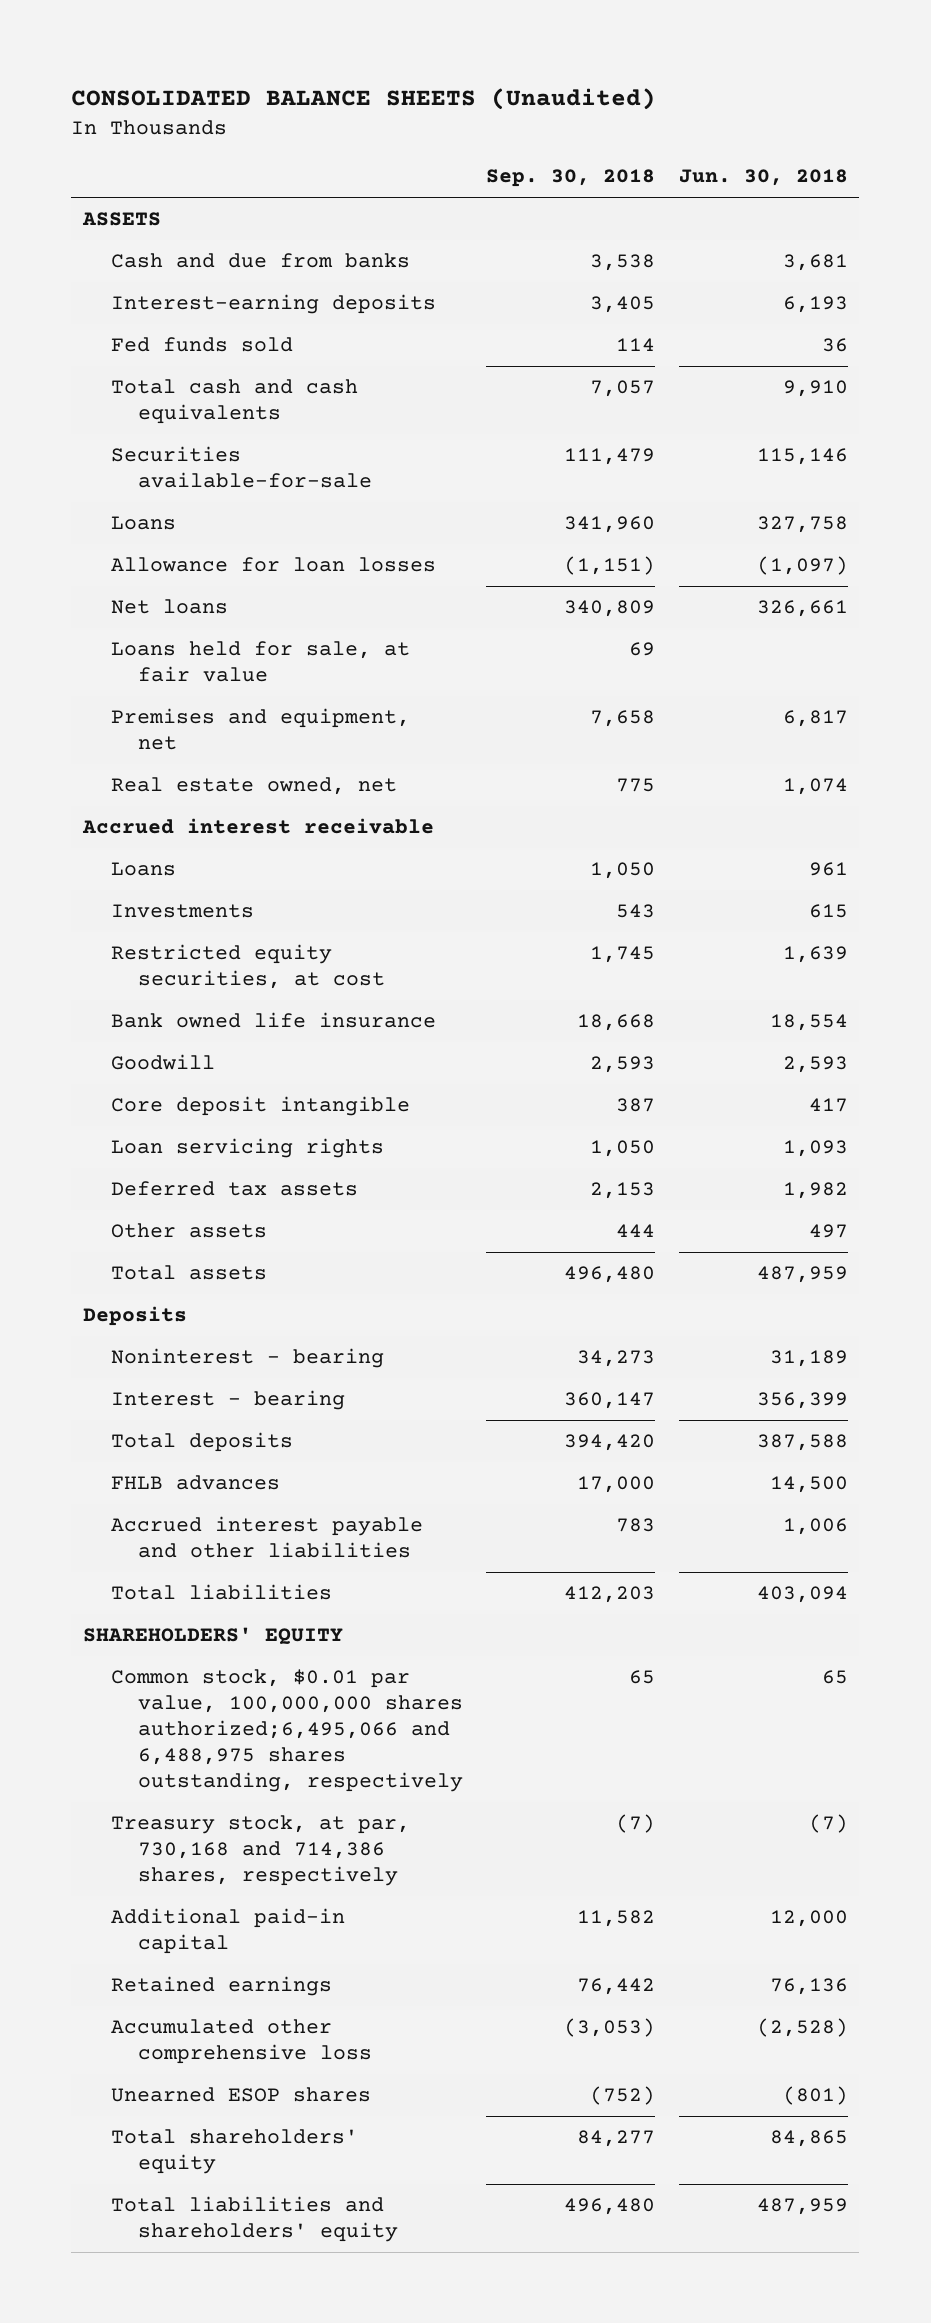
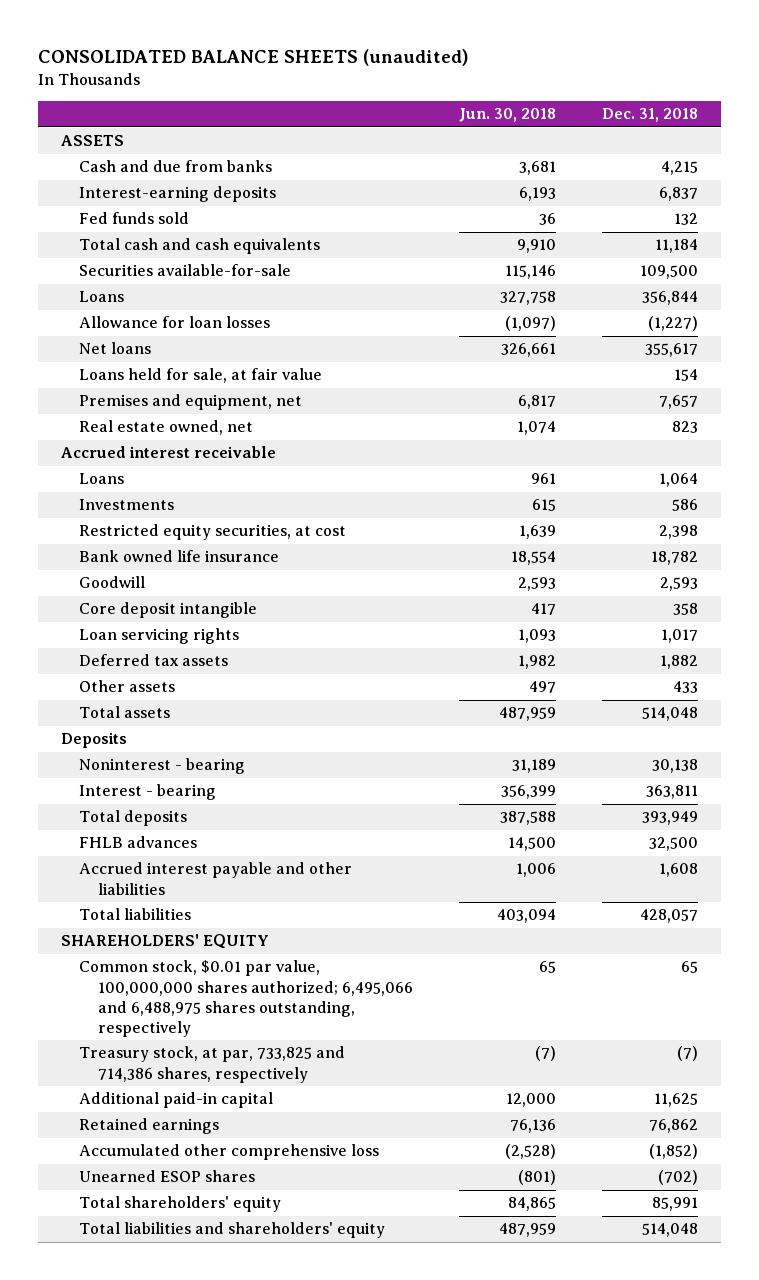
[71,87,657,110] CONSOLIDATED BALANCE SHEETS (Unaudited) -> [38,49,470,67] CONSOLIDATED BALANCE SHEETS (unaudited)
[486,169,656,188] Sep. 30, 2018 -> none
none -> [601,108,698,123] Dec. 31, 2018
[110,1669,464,1792] Common stock, $0.01 par value, 100,000,000 shares authorized;6,495,066 and 6,488,975 shares outstanding, respectively -> [79,960,413,1038] Common stock, $0.01 par value, 100,000,000 shares authorized; 6,495,066 and 6,488,975 shares outstanding, respectively
[110,1815,410,1887] Treasury stock, at par, 730,168 and 714,386 shares, respectively -> [79,1046,346,1083] Treasury stock, at par, 733,825 and 714,386 shares, respectively

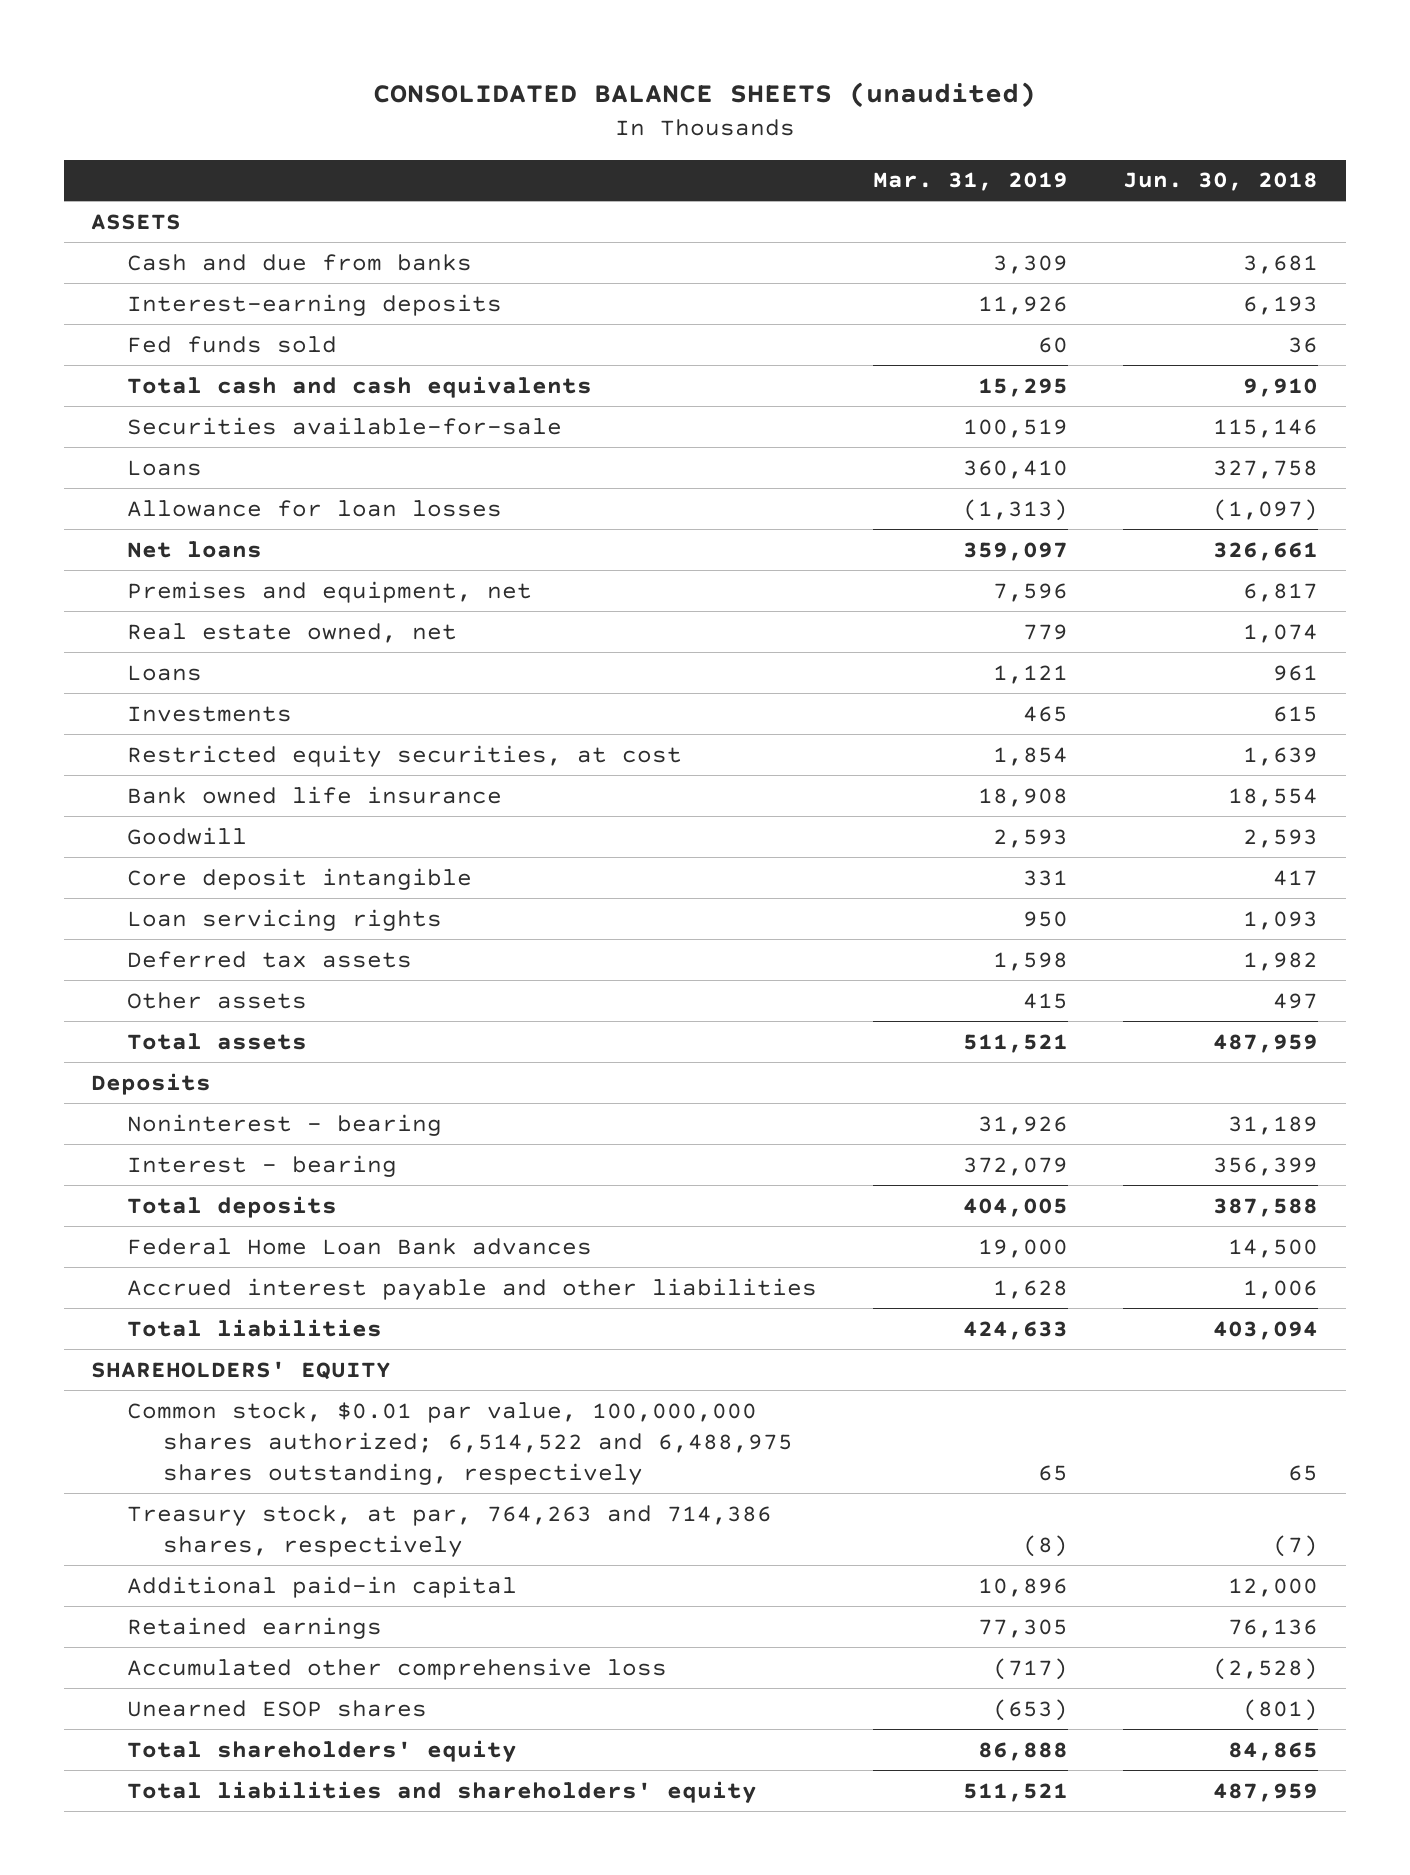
[601,108,698,123] Dec. 31, 2018 -> none
none -> [872,172,1068,192] Mar. 31, 2019
[79,368,323,384] Loans held for sale, at fair value -> none
[61,446,277,459] Accrued interest receivable -> none
[79,836,198,849] FHLB advances -> [127,1237,593,1255] Federal Home Loan Bank advances
[79,960,413,1038] Common stock, $0.01 par value, 100,000,000 shares authorized; 6,495,066 and 6,488,975 shares outstanding, respectively -> [127,1401,793,1486] Common stock, $0.01 par value, 100,000,000 shares authorized; 6,514,522 and 6,488,975 shares outstanding, respectively
[79,1046,346,1083] Treasury stock, at par, 733,825 and 714,386 shares, respectively -> [127,1504,773,1557] Treasury stock, at par, 764,263 and 714,386 shares, respectively

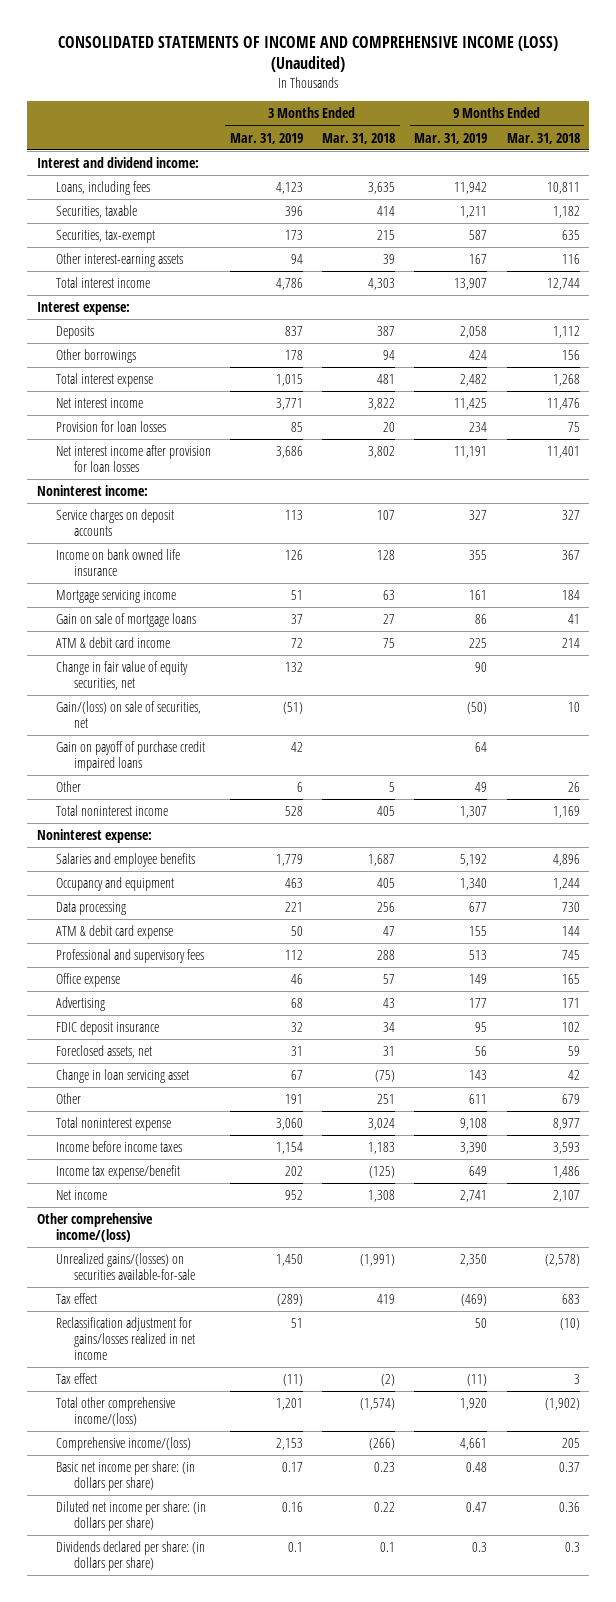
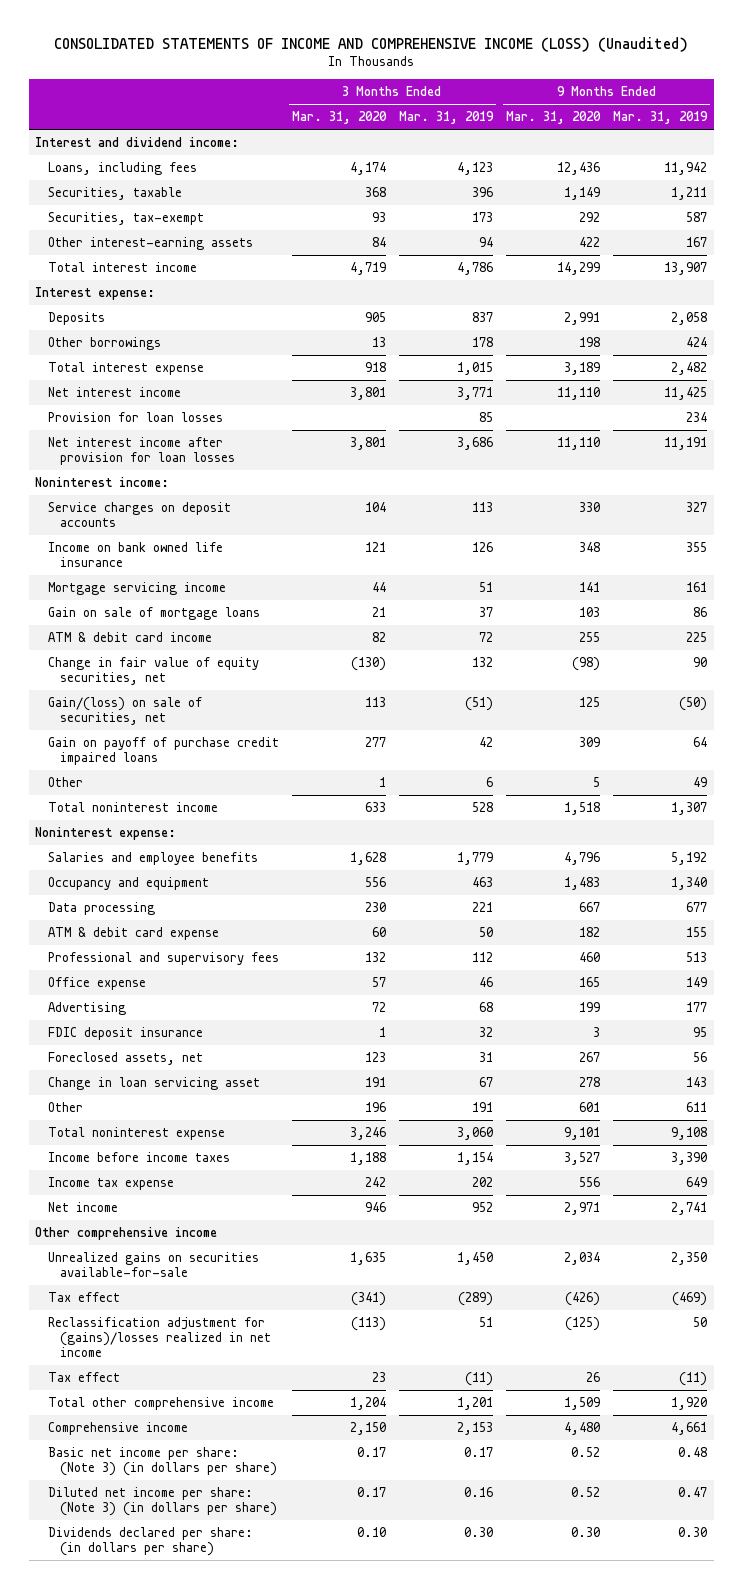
[322,132,396,144] Mar. 31, 2018 -> none
[506,132,580,144] Mar. 31, 2018 -> none
none -> [291,111,387,125] Mar. 31, 2020
none -> [505,111,601,125] Mar. 31, 2020
[55,1165,180,1180] Income tax expense/benefit -> [47,1177,174,1191] Income tax expense
[36,1213,153,1243] Other comprehensive income/(loss) -> [35,1227,218,1241] Other comprehensive income
[55,1253,196,1281] Unrealized gains/(losses) on securities available-for-sale -> [47,1252,259,1277] Unrealized gains on securities available-for-sale
[55,1317,196,1361] Reclassification adjustment for gains/losses realized in net income -> [47,1317,272,1357] Reclassification adjustment for (gains)/losses realized in net income
[55,1397,175,1427] Total other comprehensive income/(loss) -> [47,1397,274,1411] Total other comprehensive income
[55,1437,191,1452] Comprehensive income/(loss) -> [47,1422,188,1436] Comprehensive income
[55,1461,195,1492] Basic net income per share: (in dollars per share) -> [47,1447,278,1476] Basic net income per share: (Note 3) (in dollars per share)
[55,1501,206,1532] Diluted net income per share: (in dollars per share) -> [47,1487,278,1516] Diluted net income per share: (Note 3) (in dollars per share)
[287,1542,303,1553] 0.1 -> [463,1527,493,1538] 0.30
[472,1542,488,1553] 0.3 -> [678,1527,708,1538] 0.30

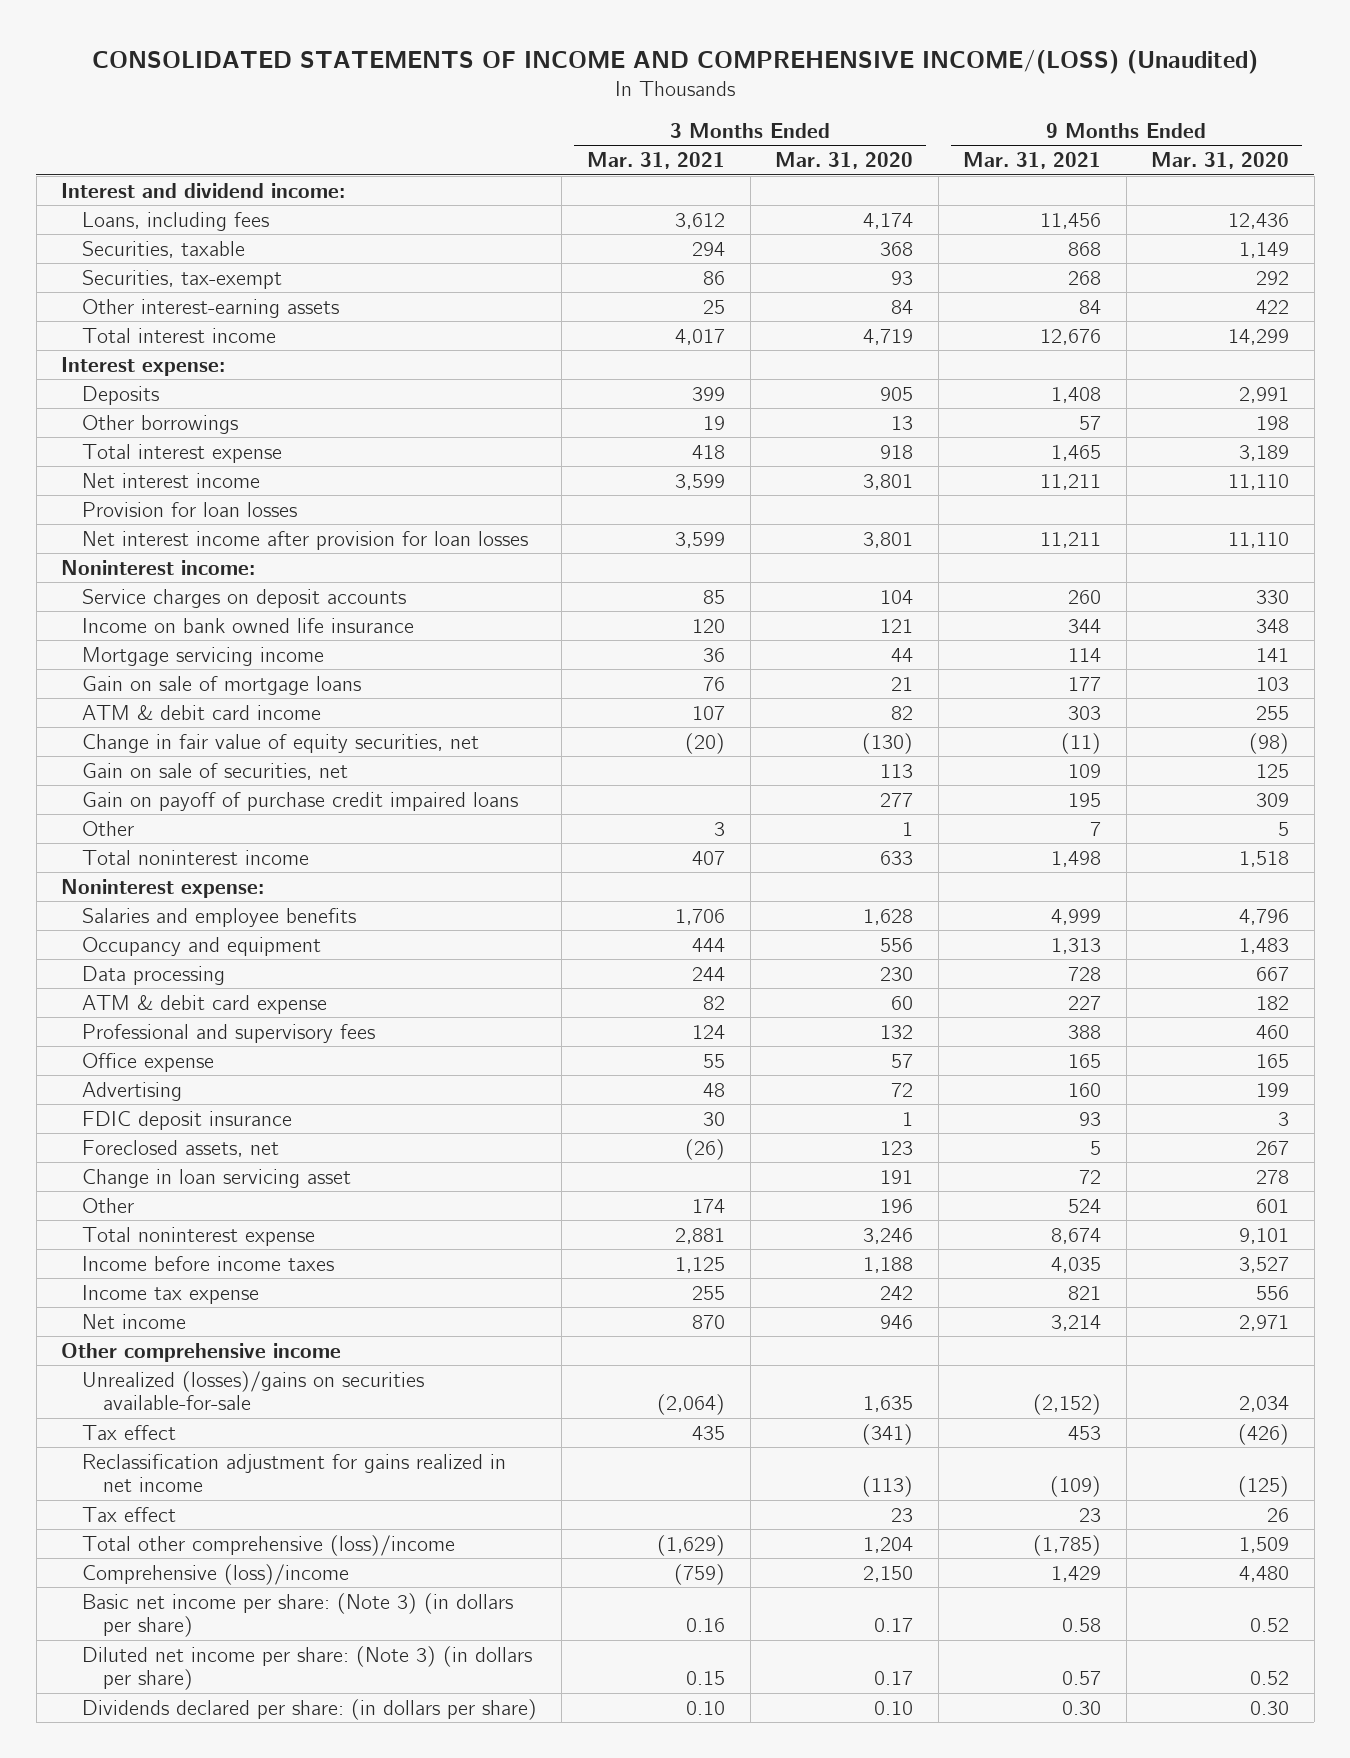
[54,36,689,52] CONSOLIDATED STATEMENTS OF INCOME AND COMPREHENSIVE INCOME (LOSS) (Unaudited) -> [92,49,1259,75] CONSOLIDATED STATEMENTS OF INCOME AND COMPREHENSIVE INCOME/(LOSS) (Unaudited)
[398,111,494,125] Mar. 31, 2019 -> none
[613,111,709,125] Mar. 31, 2019 -> none
none -> [586,152,725,170] Mar. 31, 2021
none -> [963,152,1102,170] Mar. 31, 2021
[47,697,202,725] Gain/(loss) on sale of securities, net -> [81,762,348,780] Gain on sale of securities, net
[47,1252,259,1277] Unrealized gains on securities available-for-sale -> [81,1370,424,1411] Unrealized (losses)/gains on securities available-for-sale
[47,1317,272,1357] Reclassification adjustment for (gains)/losses realized in net income -> [81,1453,506,1493] Reclassification adjustment for gains realized in net income
[47,1397,274,1411] Total other comprehensive income -> [81,1534,455,1556] Total other comprehensive (loss)/income
[47,1422,188,1436] Comprehensive income -> [81,1563,349,1585] Comprehensive (loss)/income

